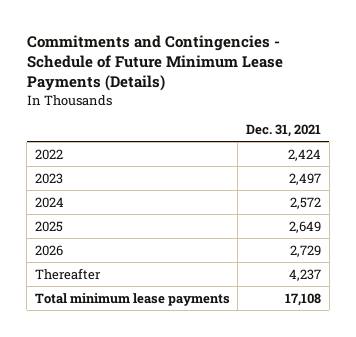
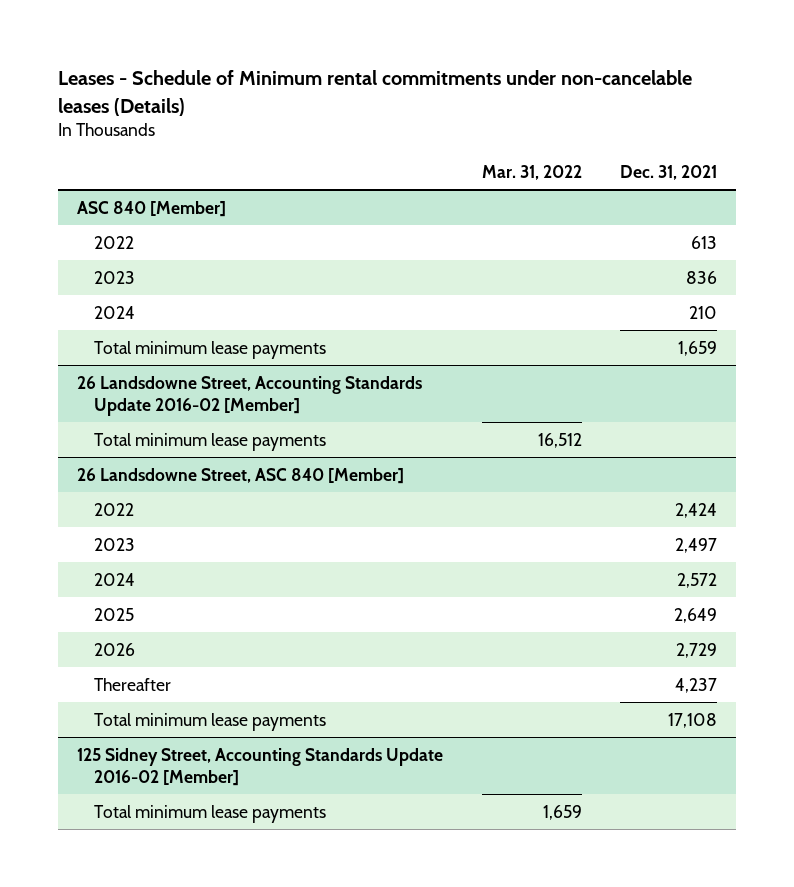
[26,34,283,92] Commitments and Contingencies - Schedule of Future Minimum Lease Payments (Details) -> [58,70,693,116] Leases - Schedule of Minimum rental commitments under non-cancelable leases (Details)
none -> [481,164,582,180] Mar. 31, 2022
none -> [77,200,227,217] ASC 840 [Member]
none -> [93,235,134,249] 2022
none -> [93,270,135,284] 2023
none -> [93,305,135,319] 2024
none -> [93,340,326,359] Total minimum lease payments
none -> [77,375,423,416] 26 Landsdowne Street, Accounting Standards Update 2016-02 [Member]
none -> [93,432,326,451] Total minimum lease payments
none -> [77,467,405,484] 26 Landsdowne Street, ASC 840 [Member]
none -> [77,747,444,786] 125 Sidney Street, Accounting Standards Update 2016-02 [Member]
none -> [93,804,326,823] Total minimum lease payments

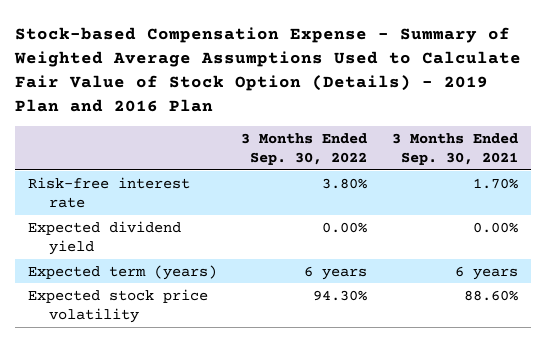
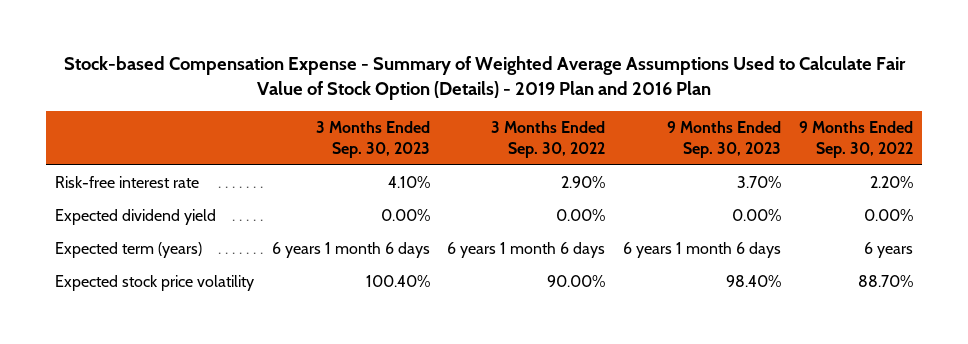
[392,132,519,165] 3 Months Ended Sep. 30, 2021 -> none
none -> [315,121,430,158] 3 Months Ended Sep. 30, 2023
none -> [667,121,782,158] 9 Months Ended Sep. 30, 2023
none -> [799,121,914,158] 9 Months Ended Sep. 30, 2022
[322,177,368,189] 3.80% -> [561,176,606,189] 2.90%
[304,265,368,280] 6 years -> [447,242,606,259] 6 years 1 month 6 days
[313,289,368,301] 94.30% -> [547,275,606,288] 90.00%

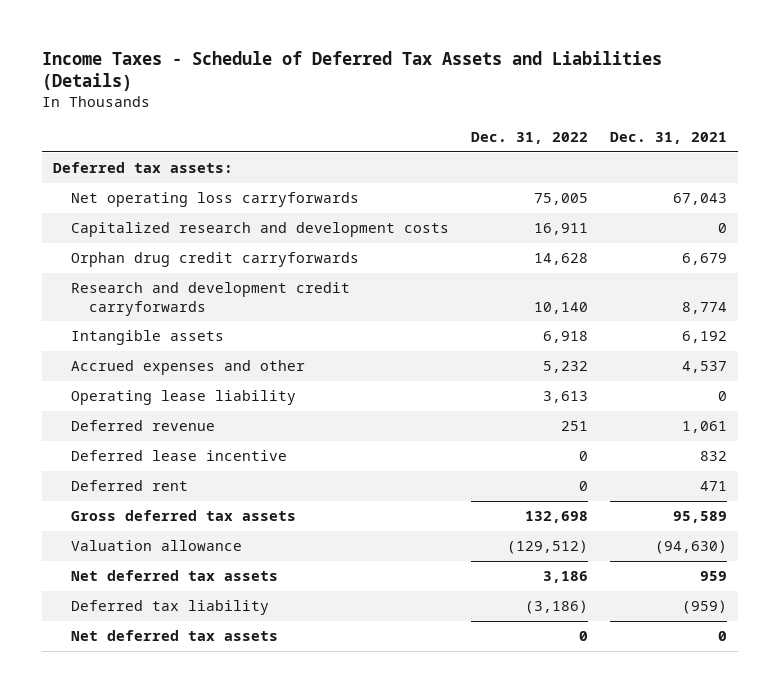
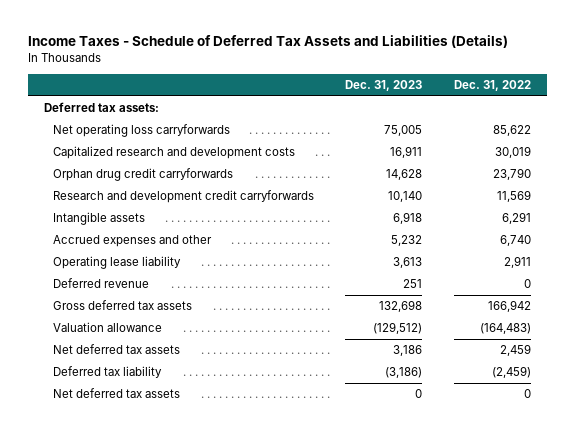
[610,132,728,145] Dec. 31, 2021 -> none
none -> [345,79,423,91] Dec. 31, 2023
[71,450,288,462] Deferred lease incentive -> none
[71,480,189,492] Deferred rent -> none
[534,193,589,206] 75,005 -> [492,125,531,137] 85,622
[534,223,589,236] 16,911 -> [494,146,531,159] 30,019
[534,253,589,266] 14,628 -> [492,168,531,181] 23,790
[534,301,589,314] 10,140 -> [496,190,531,203] 11,569
[543,331,589,344] 6,918 -> [501,212,531,225] 6,291
[543,361,589,374] 5,232 -> [499,235,531,247] 6,740
[543,391,589,404] 3,613 -> [503,256,531,269] 2,911
[561,421,589,432] 251 -> [523,279,531,289] 0
[525,511,589,524] 132,698 -> [487,300,531,313] 166,942
[507,540,589,555] (129,512) -> [479,323,531,335] (164,483)
[543,571,589,584] 3,186 -> [499,344,531,357] 2,459
[525,600,589,615] (3,186) -> [491,366,531,379] (2,459)

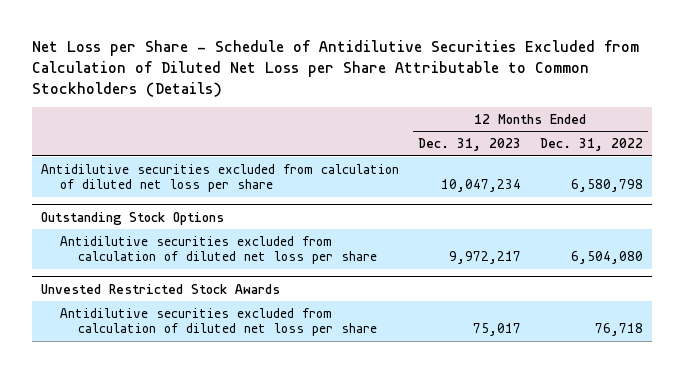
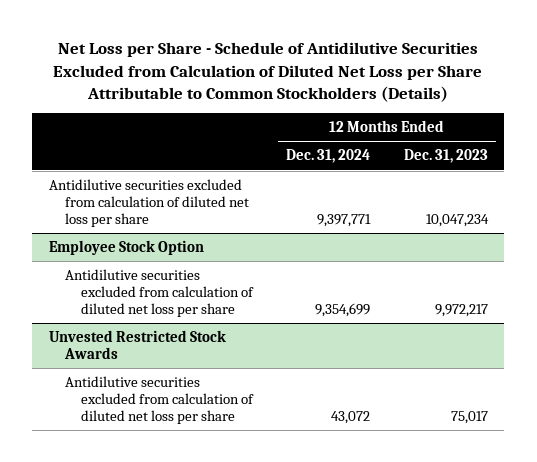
[539,138,643,152] Dec. 31, 2022 -> none
none -> [286,149,371,164] Dec. 31, 2024
[41,211,225,225] Outstanding Stock Options -> [48,239,204,255] Employee Stock Option

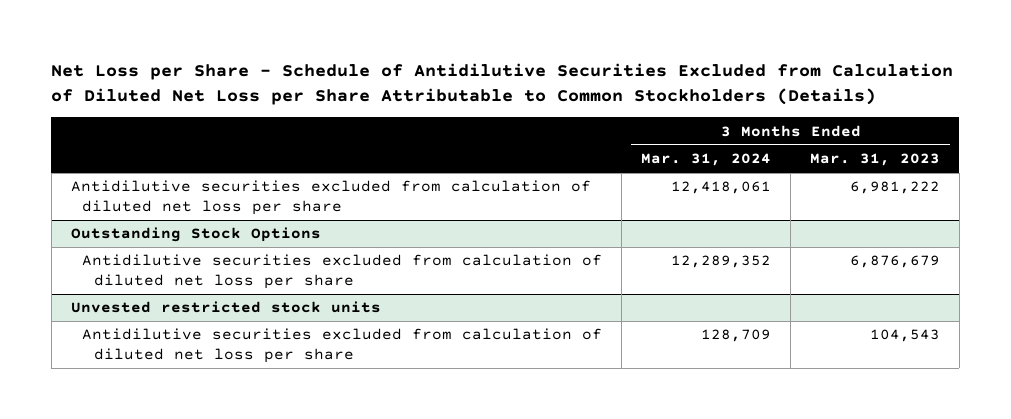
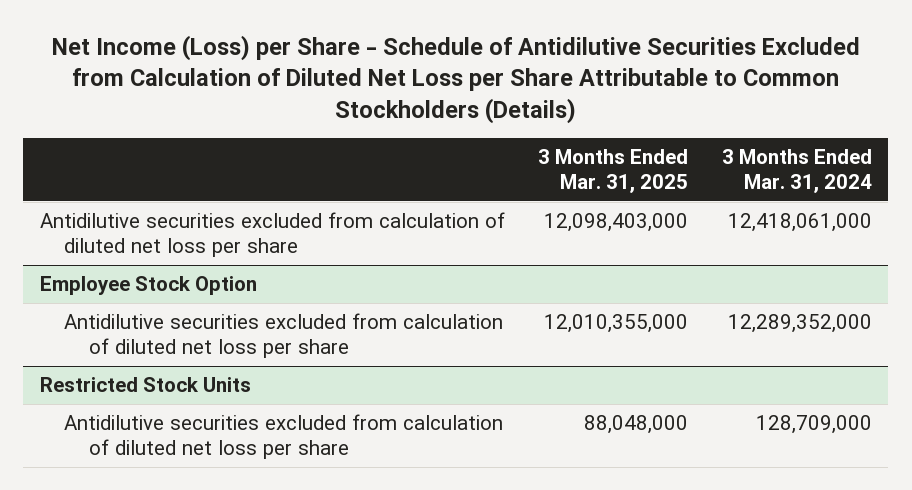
[51,63,954,106] Net Loss per Share - Schedule of Antidilutive Securities Excluded from Calculation of Diluted Net Loss per Share Attributable to Common Stockholders (Details) -> [51,34,860,124] Net Income (Loss) per Share - Schedule of Antidilutive Securities Excluded from Calculation of Diluted Net Loss per Share Attributable to Common Stockholders (Details)
[809,153,940,167] Mar. 31, 2023 -> none
none -> [538,149,689,194] 3 Months Ended Mar. 31, 2025
[671,181,772,195] 12,418,061 -> [727,213,872,233] 12,418,061,000
[70,227,321,243] Outstanding Stock Options -> [40,276,258,296] Employee Stock Option
[671,255,772,269] 12,289,352 -> [727,314,872,334] 12,289,352,000
[70,301,381,314] Unvested restricted stock units -> [40,377,252,393] Restricted Stock Units
[701,329,772,343] 128,709 -> [755,415,872,435] 128,709,000

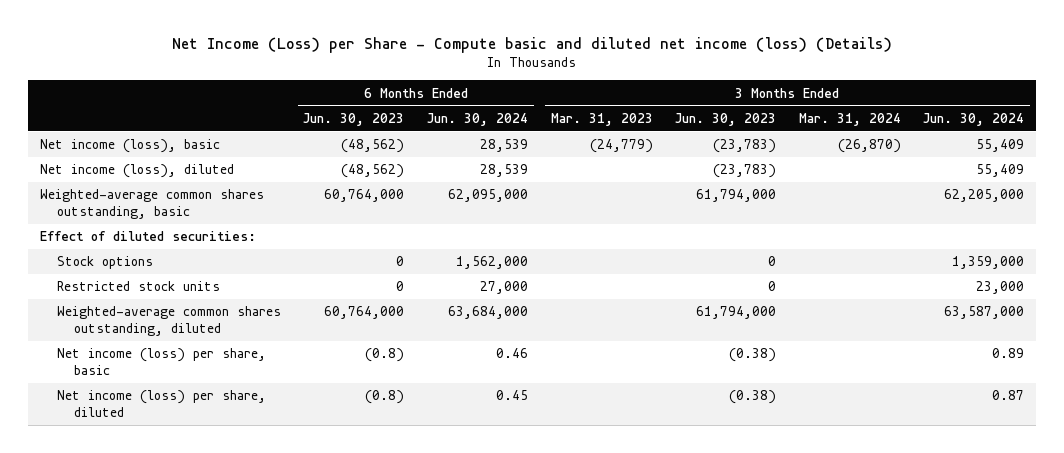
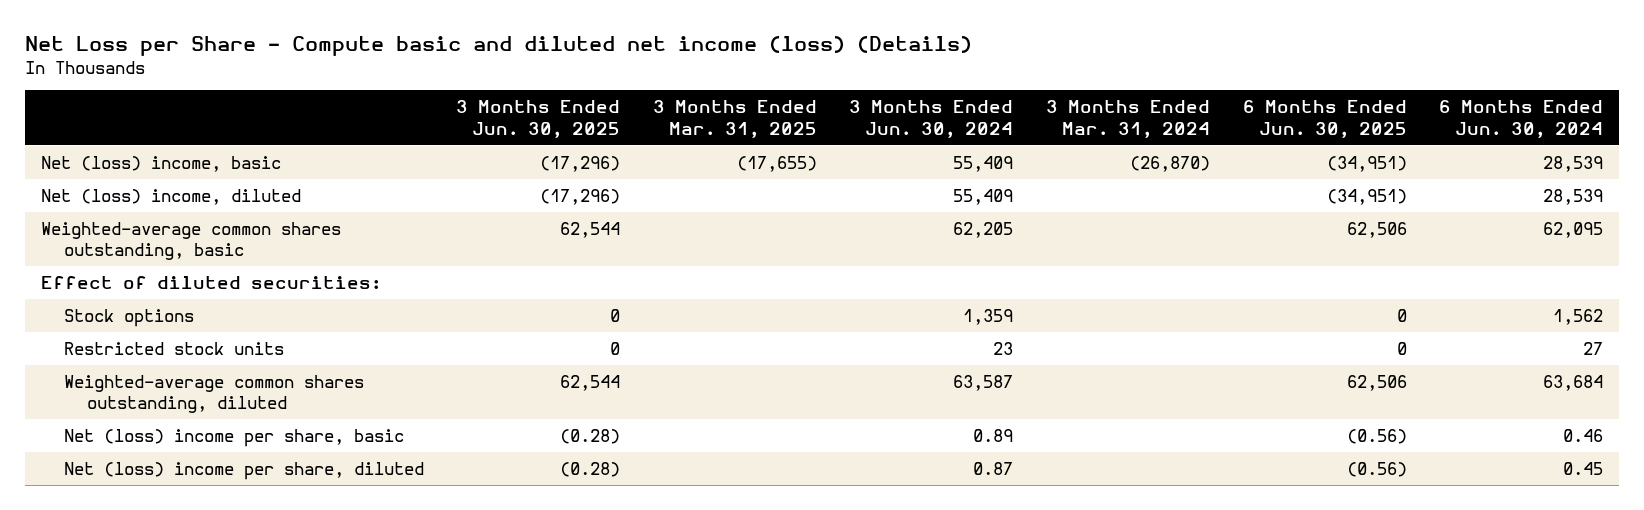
[171,37,892,54] Net Income (Loss) per Share - Compute basic and diluted net income (loss) (Details) -> [24,36,972,57] Net Loss per Share - Compute basic and diluted net income (loss) (Details)
[303,112,405,126] Jun. 30, 2023 -> none
[550,112,653,126] Mar. 31, 2023 -> none
[675,112,777,126] Jun. 30, 2023 -> none
none -> [456,100,621,138] 3 Months Ended Jun. 30, 2025
none -> [652,100,817,138] 3 Months Ended Mar. 31, 2025
none -> [1242,100,1407,138] 6 Months Ended Jun. 30, 2025
[39,139,220,154] Net income (loss), basic -> [41,155,282,172] Net (loss) income, basic
[39,164,234,179] Net income (loss), diluted -> [41,188,302,205] Net (loss) income, diluted
[448,189,529,203] 62,095,000 -> [1543,221,1604,238] 62,095
[944,189,1025,203] 62,205,000 -> [953,221,1014,238] 62,205
[456,256,529,270] 1,562,000 -> [1553,308,1604,325] 1,562
[952,256,1025,270] 1,359,000 -> [963,308,1014,325] 1,359
[480,281,529,295] 27,000 -> [1583,341,1604,355] 27
[976,281,1025,295] 23,000 -> [993,341,1014,355] 23
[448,306,529,320] 63,684,000 -> [1543,374,1604,391] 63,684
[944,306,1025,320] 63,587,000 -> [953,374,1014,391] 63,587
[56,348,266,376] Net income (loss) per share, basic -> [63,428,404,447] Net (loss) income per share, basic
[56,390,266,418] Net income (loss) per share, diluted -> [63,461,424,480] Net (loss) income per share, diluted

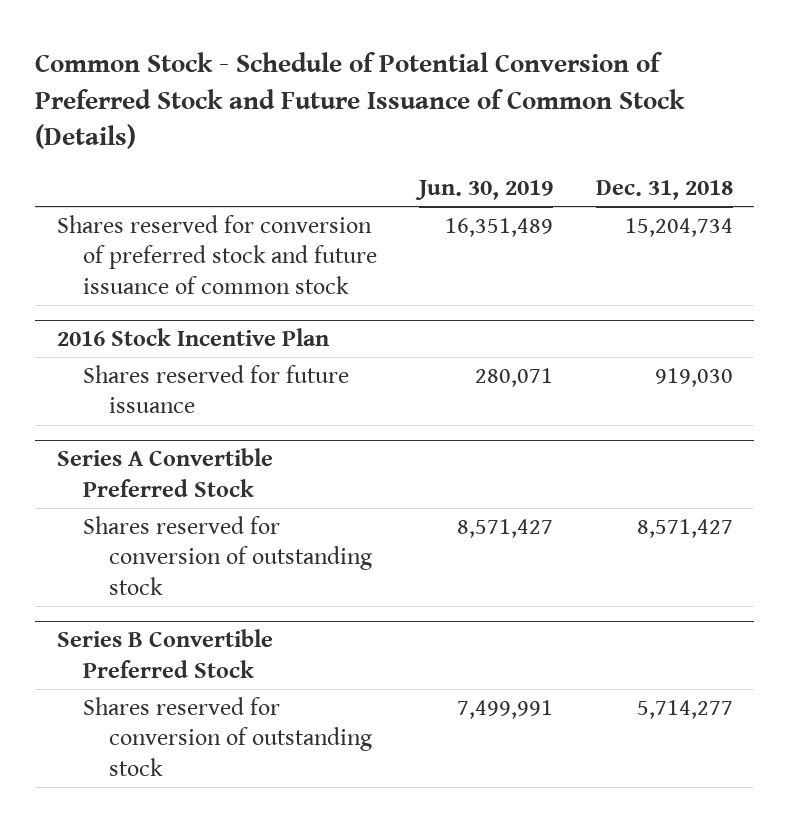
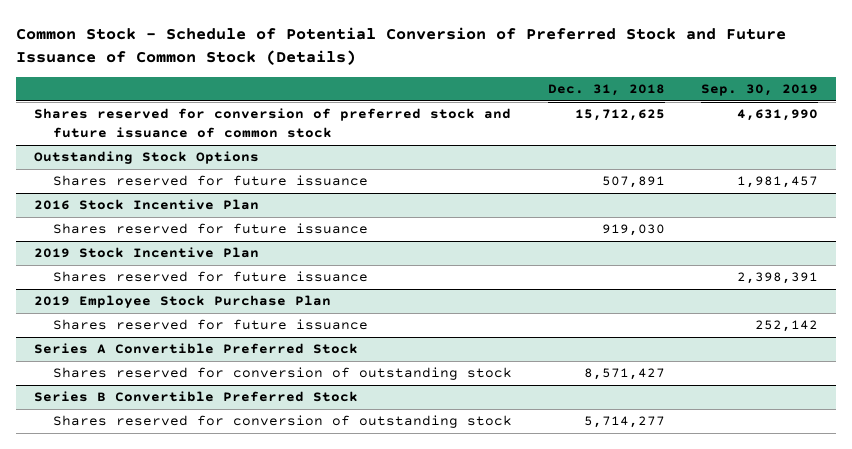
[415,179,554,200] Jun. 30, 2019 -> none
none -> [700,83,818,96] Sep. 30, 2019
[624,217,733,237] 15,204,734 -> [574,109,665,122] 15,712,625
none -> [34,151,260,165] Outstanding Stock Options
none -> [52,175,368,187] Shares reserved for future issuance
none -> [34,247,260,259] 2019 Stock Incentive Plan
none -> [52,271,368,283] Shares reserved for future issuance
none -> [34,295,332,309] 2019 Employee Stock Purchase Plan
none -> [52,319,368,331] Shares reserved for future issuance

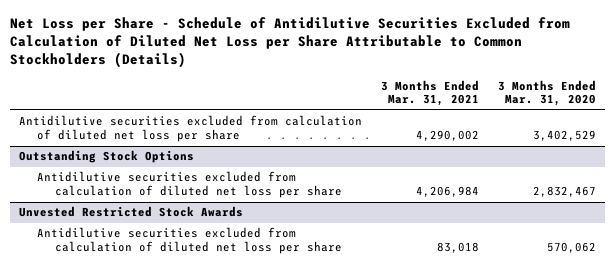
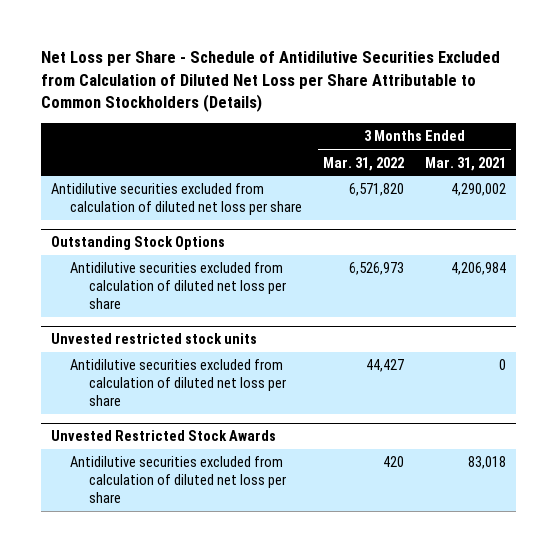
[497,79,596,107] 3 Months Ended Mar. 31, 2020 -> none
none -> [323,156,405,171] Mar. 31, 2022
none -> [51,333,258,345] Unvested restricted stock units
none -> [70,359,286,407] Antidilutive securities excluded from calculation of diluted net loss per share

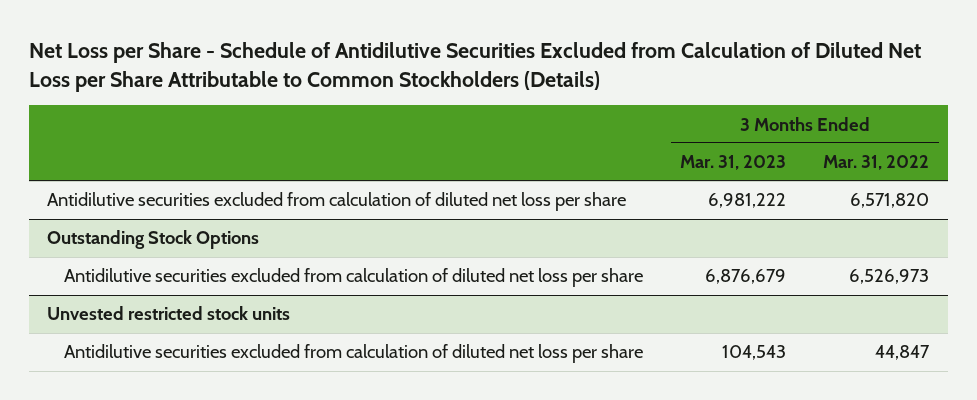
[425,156,507,171] Mar. 31, 2021 -> none
none -> [680,155,787,171] Mar. 31, 2023
[51,430,277,442] Unvested Restricted Stock Awards -> none
[70,456,286,504] Antidilutive securities excluded from calculation of diluted net loss per share -> none
[366,359,405,373] 44,427 -> [875,345,931,361] 44,847

